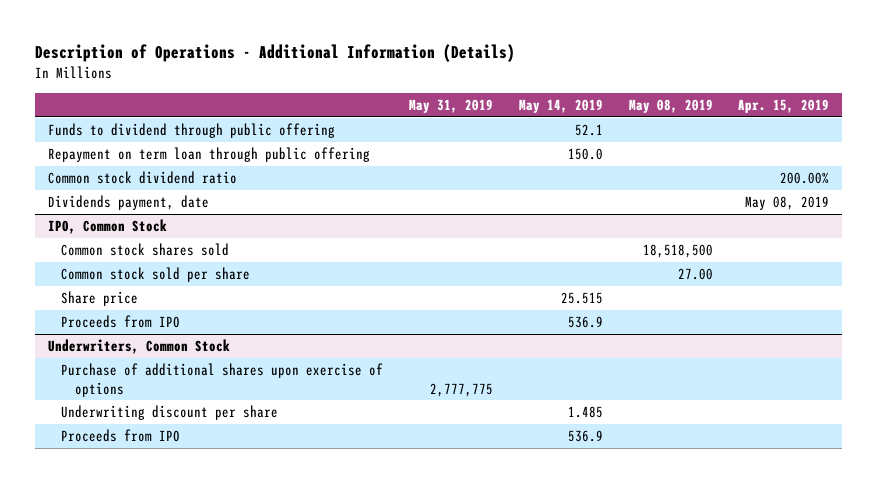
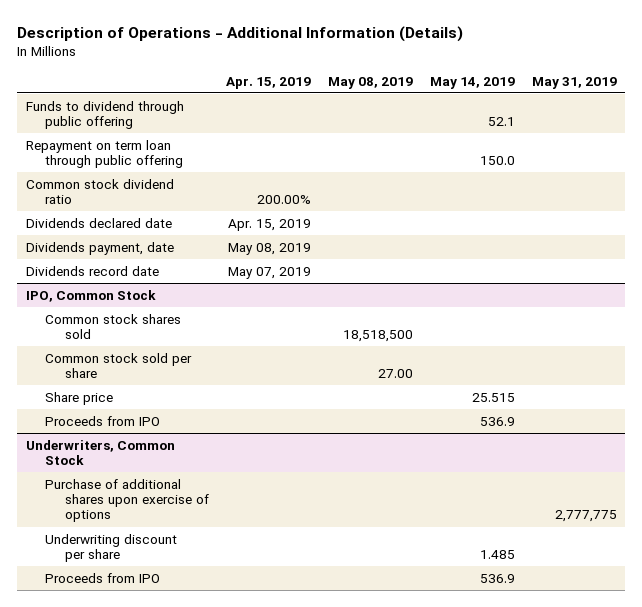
none -> [25,217,172,228] Dividends declared date
none -> [25,265,159,276] Dividends record date

